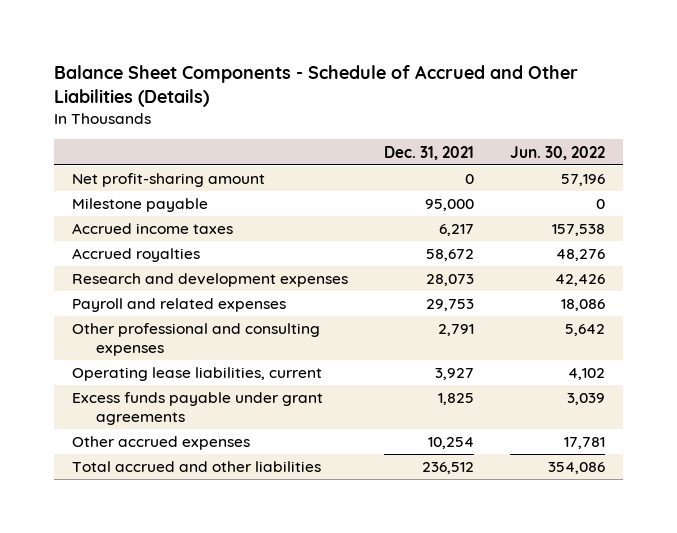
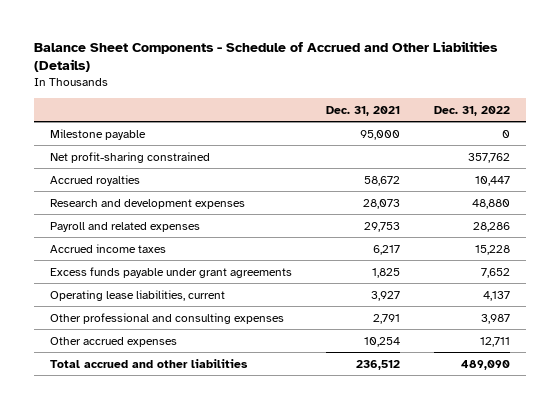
[509,145,605,160] Jun. 30, 2022 -> none
none -> [433,105,510,116] Dec. 31, 2022
[72,173,266,188] Net profit-sharing amount -> none
none -> [50,151,211,163] Net profit-sharing constrained
[72,223,234,235] Accrued income taxes -> [50,243,167,253] Accrued income taxes
[72,367,323,382] Operating lease liabilities, current -> [50,289,226,301] Operating lease liabilities, current
[72,323,321,356] Other professional and consulting expenses -> [50,312,285,324] Other professional and consulting expenses

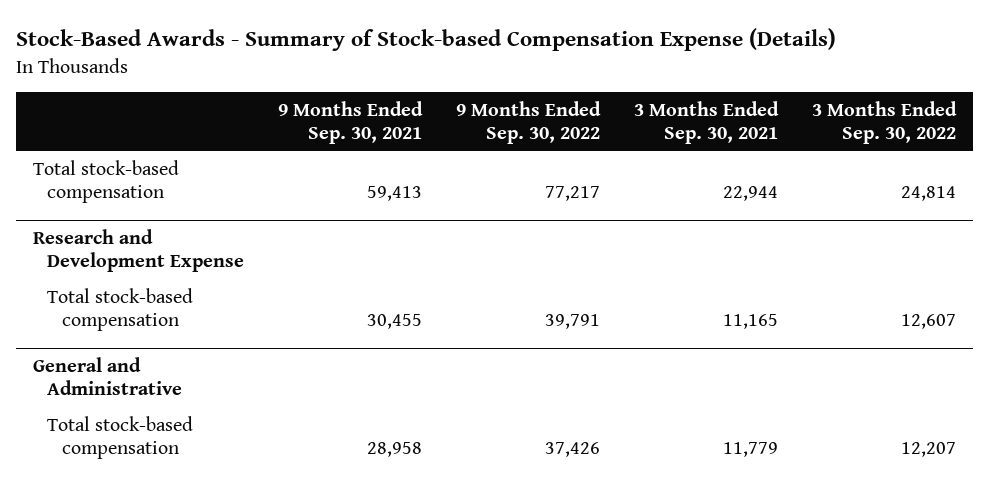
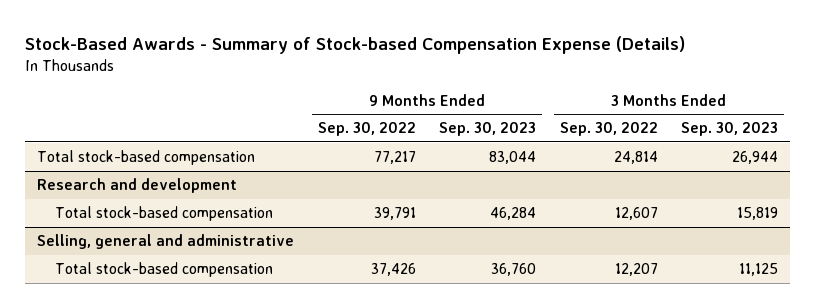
[278,100,424,144] 9 Months Ended Sep. 30, 2021 -> none
[633,100,779,144] 3 Months Ended Sep. 30, 2021 -> none
none -> [439,122,537,137] Sep. 30, 2023
none -> [681,122,779,137] Sep. 30, 2023
[33,229,245,273] Research and Development Expense -> [37,178,238,194] Research and development
[33,357,183,396] General and Administrative -> [37,234,295,250] Selling, general and administrative

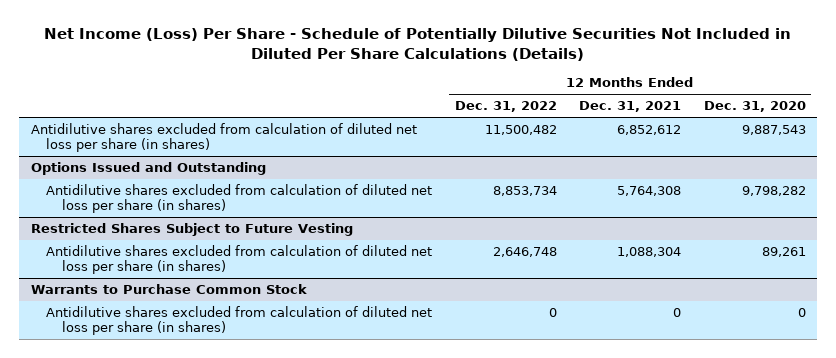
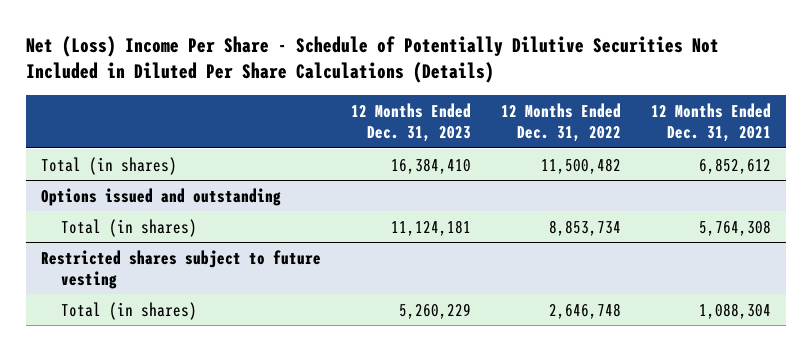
[44,27,792,61] Net Income (Loss) Per Share - Schedule of Potentially Dilutive Securities Not Included in Diluted Per Share Calculations (Details) -> [25,36,719,84] Net (Loss) Income Per Share - Schedule of Potentially Dilutive Securities Not Included in Diluted Per Share Calculations (Details)
[703,101,806,113] Dec. 31, 2020 -> none
none -> [350,103,471,143] 12 Months Ended Dec. 31, 2023
[30,284,307,295] Warrants to Purchase Common Stock -> none
[46,306,433,336] Antidilutive shares excluded from calculation of diluted net loss per share (in shares) -> none
[30,123,417,153] Antidilutive shares excluded from calculation of diluted net loss per share (in shares) -> [40,156,177,175] Total (in shares)
[30,162,266,176] Options Issued and Outstanding -> [40,187,281,206] Options issued and outstanding
[46,184,433,214] Antidilutive shares excluded from calculation of diluted net loss per share (in shares) -> [61,218,198,237] Total (in shares)
[30,223,353,237] Restricted Shares Subject to Future Vesting -> [40,249,321,289] Restricted shares subject to future vesting
[46,245,433,275] Antidilutive shares excluded from calculation of diluted net loss per share (in shares) -> [61,301,198,320] Total (in shares)

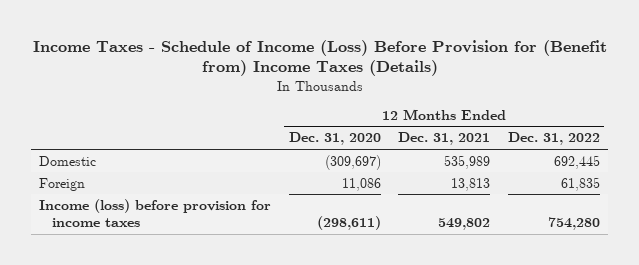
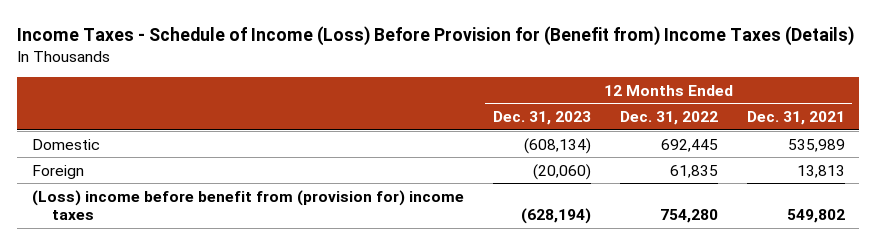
[288,132,381,146] Dec. 31, 2020 -> none
none -> [492,111,591,126] Dec. 31, 2023
[39,198,272,228] Income (loss) before provision for income taxes -> [31,189,464,221] (Loss) income before benefit from (provision for) income taxes

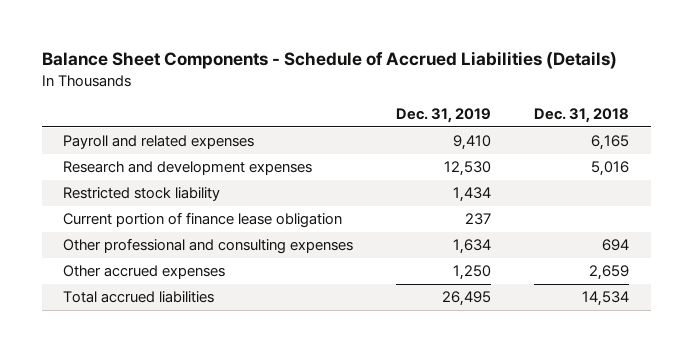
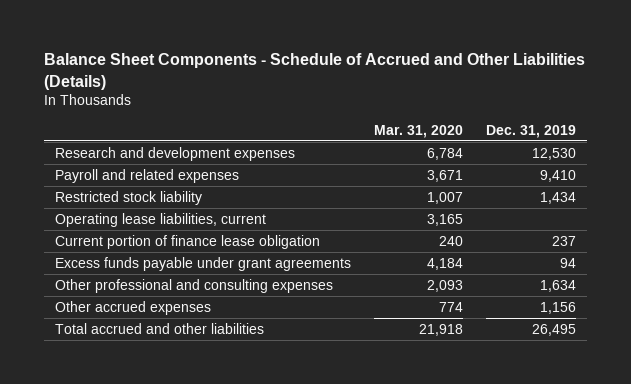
[41,51,617,70] Balance Sheet Components - Schedule of Accrued Liabilities (Details) -> [43,53,585,90] Balance Sheet Components - Schedule of Accrued and Other Liabilities (Details)
[534,108,630,124] Dec. 31, 2018 -> none
none -> [374,124,464,138] Mar. 31, 2020
[63,135,255,150] Payroll and related expenses -> [55,168,240,183] Payroll and related expenses
none -> [55,212,267,227] Operating lease liabilities, current
none -> [55,256,352,271] Excess funds payable under grant agreements
[453,265,492,281] 1,250 -> [539,301,576,314] 1,156
[63,291,215,304] Total accrued liabilities -> [55,322,265,334] Total accrued and other liabilities

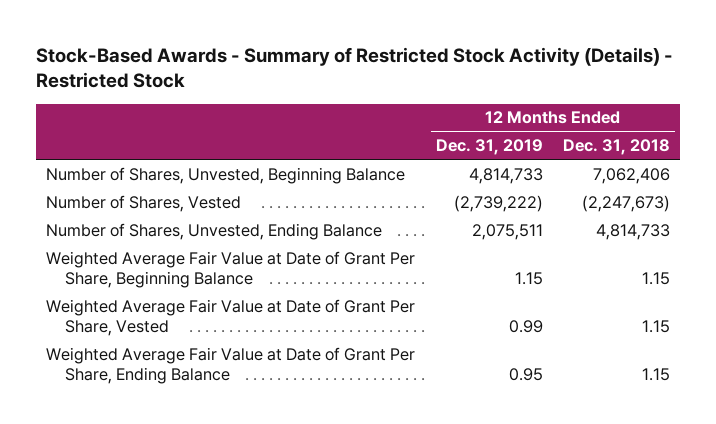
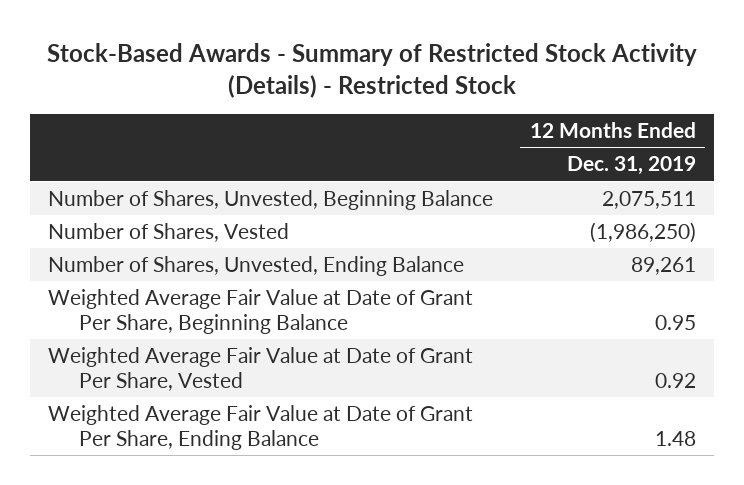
[562,139,670,156] Dec. 31, 2018 -> none
[468,167,543,184] 4,814,733 -> [601,190,696,209] 2,075,511
[453,194,543,212] (2,739,222) -> [589,221,696,243] (1,986,250)
[471,223,543,240] 2,075,511 -> [630,256,696,275] 89,261
[514,271,543,285] 1.15 -> [654,315,696,331] 0.95
[508,319,543,333] 0.99 -> [654,373,696,389] 0.92
[508,367,543,381] 0.95 -> [654,431,696,447] 1.48

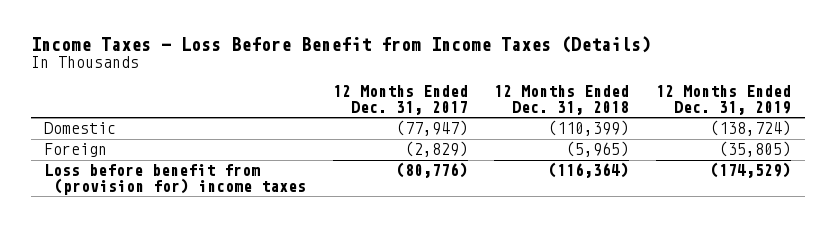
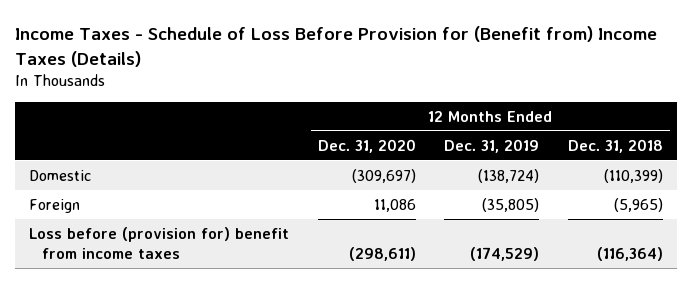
[30,35,651,53] Income Taxes - Loss Before Benefit from Income Taxes (Details) -> [15,25,658,67] Income Taxes - Schedule of Loss Before Provision for (Benefit from) Income Taxes (Details)
[332,85,468,115] 12 Months Ended Dec. 31, 2017 -> none
none -> [317,138,416,153] Dec. 31, 2020
[43,164,306,195] Loss before benefit from (provision for) income taxes -> [29,226,290,259] Loss before (provision for) benefit from income taxes

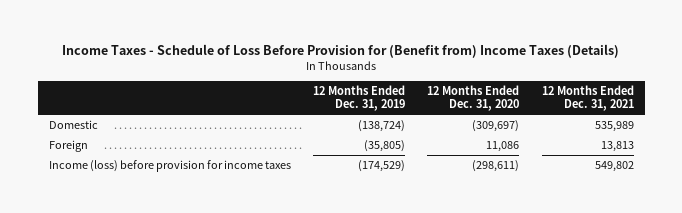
[567,138,663,153] Dec. 31, 2018 -> none
none -> [541,84,634,112] 12 Months Ended Dec. 31, 2021
[29,226,290,259] Loss before (provision for) benefit from income taxes -> [48,160,291,173] Income (loss) before provision for income taxes

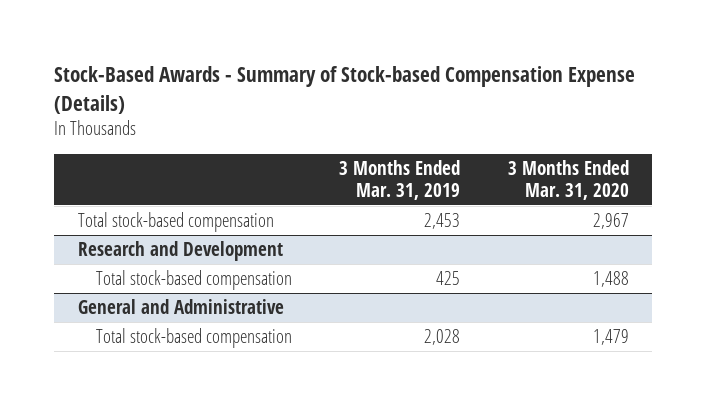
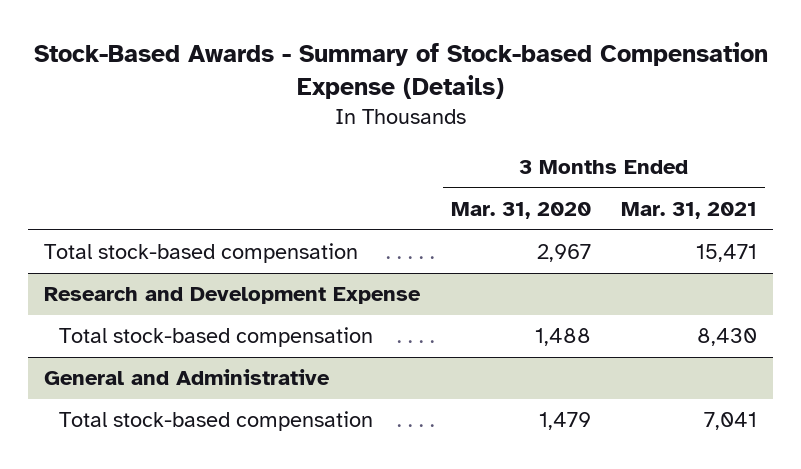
[339,159,461,200] 3 Months Ended Mar. 31, 2019 -> none
none -> [621,202,758,220] Mar. 31, 2021
[77,240,283,261] Research and Development -> [43,287,421,305] Research and Development Expense

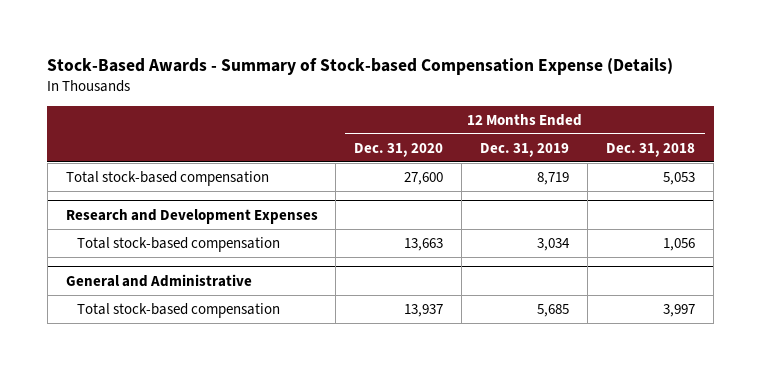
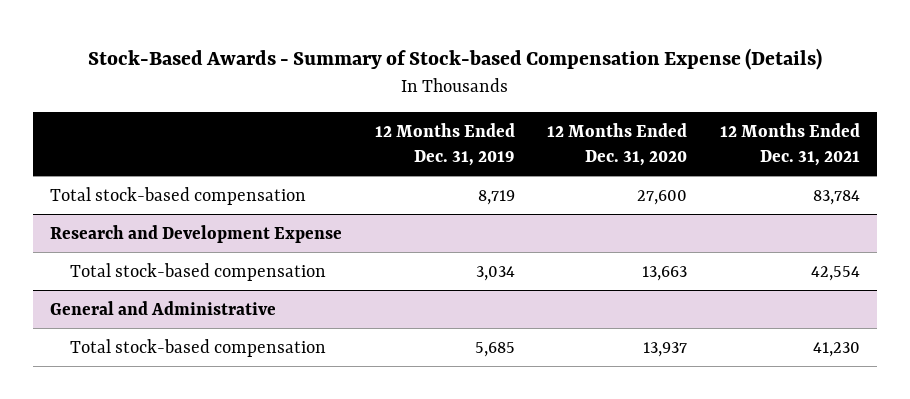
[606,142,696,157] Dec. 31, 2018 -> none
none -> [720,122,861,166] 12 Months Ended Dec. 31, 2021
[65,208,318,224] Research and Development Expenses -> [49,224,342,243] Research and Development Expense

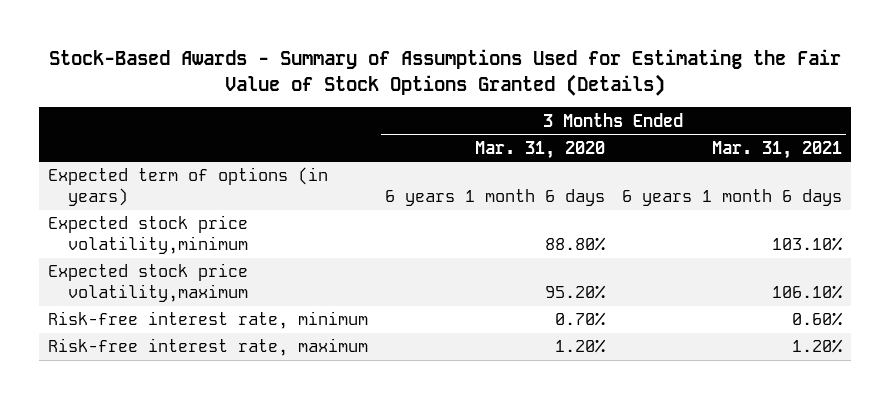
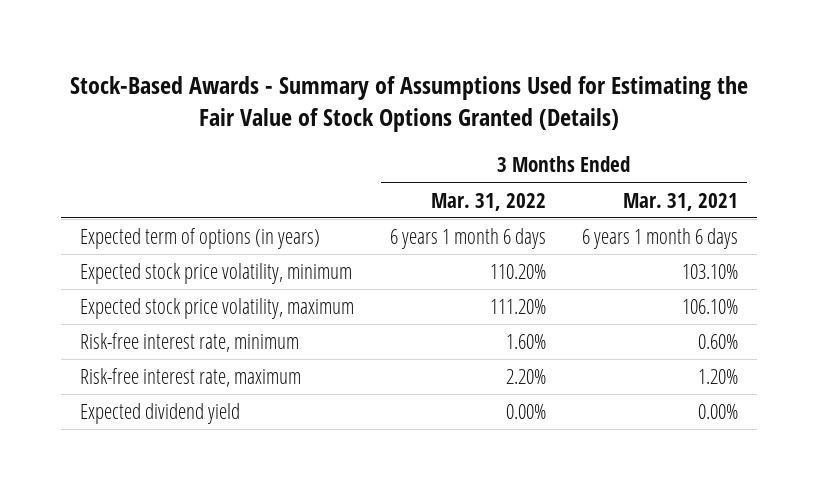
[474,140,605,159] Mar. 31, 2020 -> none
none -> [430,192,546,211] Mar. 31, 2022
[47,215,248,254] Expected stock price volatility,minimum -> [79,263,352,285] Expected stock price volatility, minimum
[47,263,248,302] Expected stock price volatility,maximum -> [79,298,354,320] Expected stock price volatility, maximum
none -> [79,403,240,425] Expected dividend yield

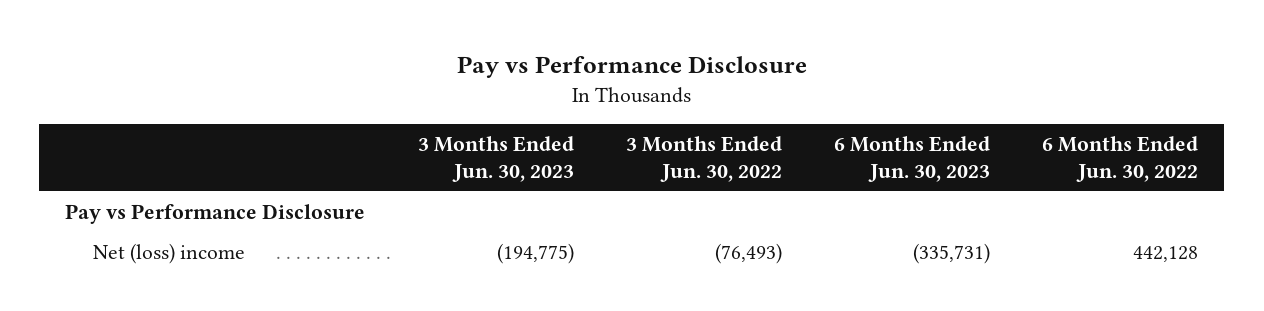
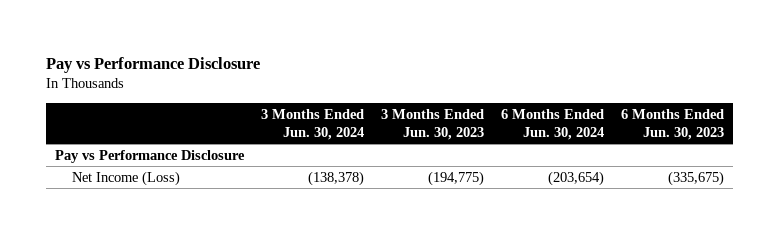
[625,136,782,182] 3 Months Ended Jun. 30, 2022 -> none
[1042,136,1199,182] 6 Months Ended Jun. 30, 2022 -> none
none -> [260,108,364,140] 3 Months Ended Jun. 30, 2024
none -> [501,108,605,140] 6 Months Ended Jun. 30, 2024
[93,243,246,265] Net (loss) income -> [72,170,181,186] Net Income (Loss)
[913,243,991,265] (335,731) -> [668,170,725,186] (335,675)

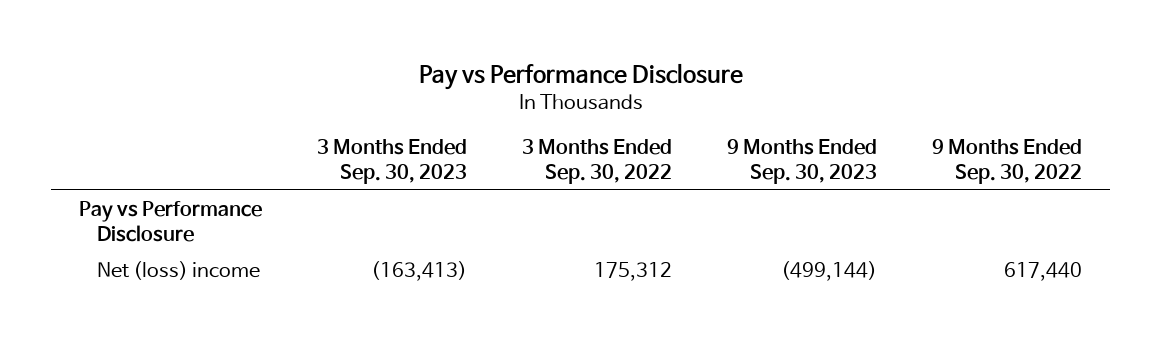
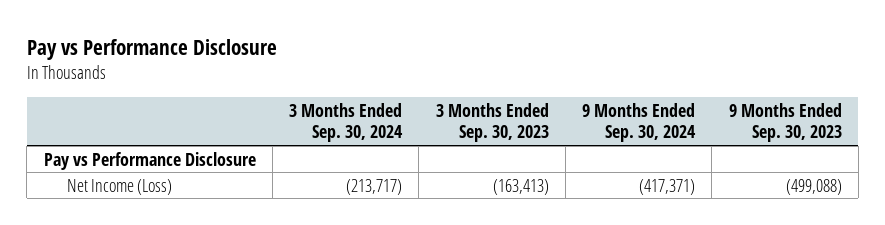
[522,139,673,184] 3 Months Ended Sep. 30, 2022 -> none
[932,139,1083,184] 9 Months Ended Sep. 30, 2022 -> none
none -> [289,103,404,143] 3 Months Ended Sep. 30, 2024
none -> [582,103,697,143] 9 Months Ended Sep. 30, 2024
[97,261,261,281] Net (loss) income -> [66,178,172,195] Net Income (Loss)
[781,261,878,282] (499,144) -> [785,178,842,195] (499,088)

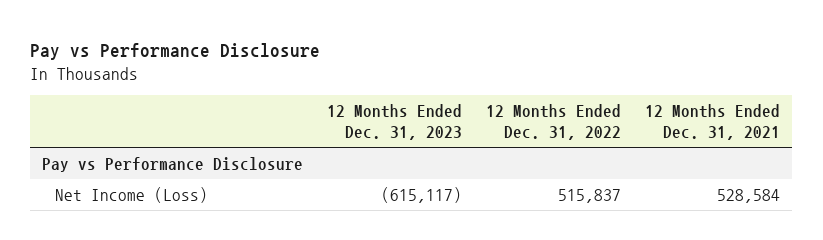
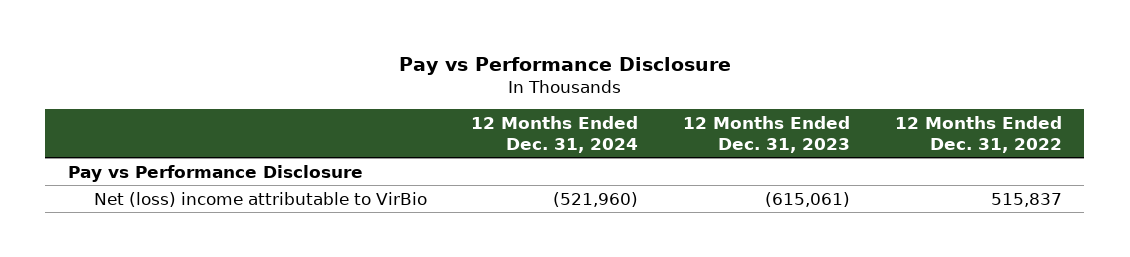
[645,104,781,140] 12 Months Ended Dec. 31, 2021 -> none
none -> [471,116,639,153] 12 Months Ended Dec. 31, 2024
[55,186,209,203] Net Income (Loss) -> [93,191,427,207] Net (loss) income attributable to VirBio
[381,186,463,203] (615,117) -> [765,191,851,207] (615,061)

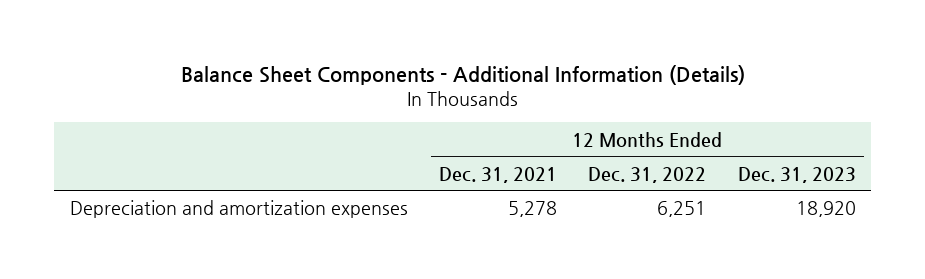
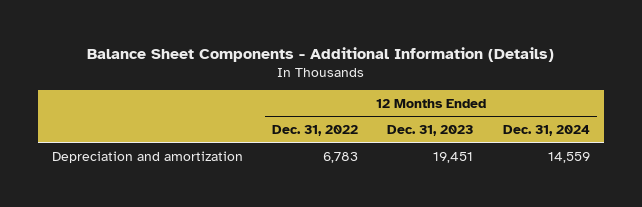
[438,166,557,183] Dec. 31, 2021 -> none
none -> [502,124,590,136] Dec. 31, 2024
[69,200,408,219] Depreciation and amortization expenses -> [52,150,244,163] Depreciation and amortization
[657,201,707,218] 6,251 -> [323,151,359,163] 6,783
[795,201,856,218] 18,920 -> [433,151,474,163] 19,451

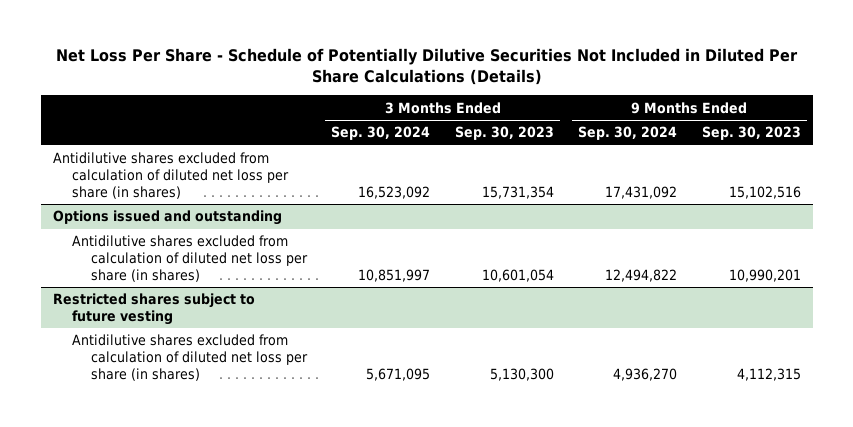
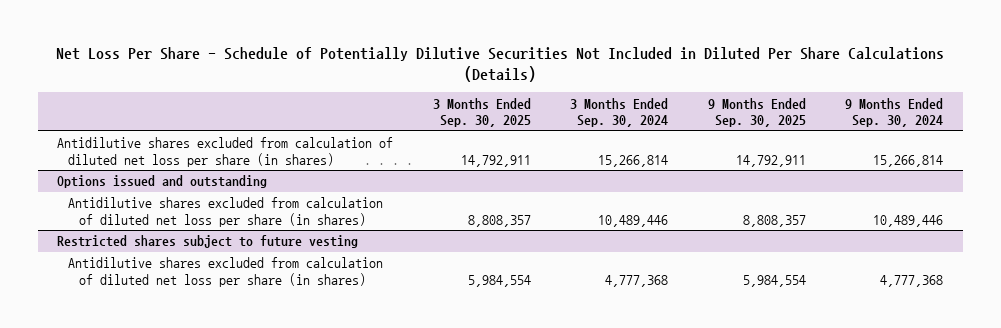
[454,126,554,141] Sep. 30, 2023 -> none
[701,126,801,141] Sep. 30, 2023 -> none
none -> [432,97,531,128] 3 Months Ended Sep. 30, 2025
none -> [707,97,806,128] 9 Months Ended Sep. 30, 2025
[358,185,431,199] 16,523,092 -> [598,154,669,167] 15,266,814
[605,185,678,199] 17,431,092 -> [873,154,944,167] 15,266,814
[358,268,431,282] 10,851,997 -> [598,214,669,227] 10,489,446
[605,268,678,282] 12,494,822 -> [873,214,944,227] 10,489,446
[366,367,431,381] 5,671,095 -> [605,274,669,287] 4,777,368
[613,367,678,381] 4,936,270 -> [880,274,944,287] 4,777,368

